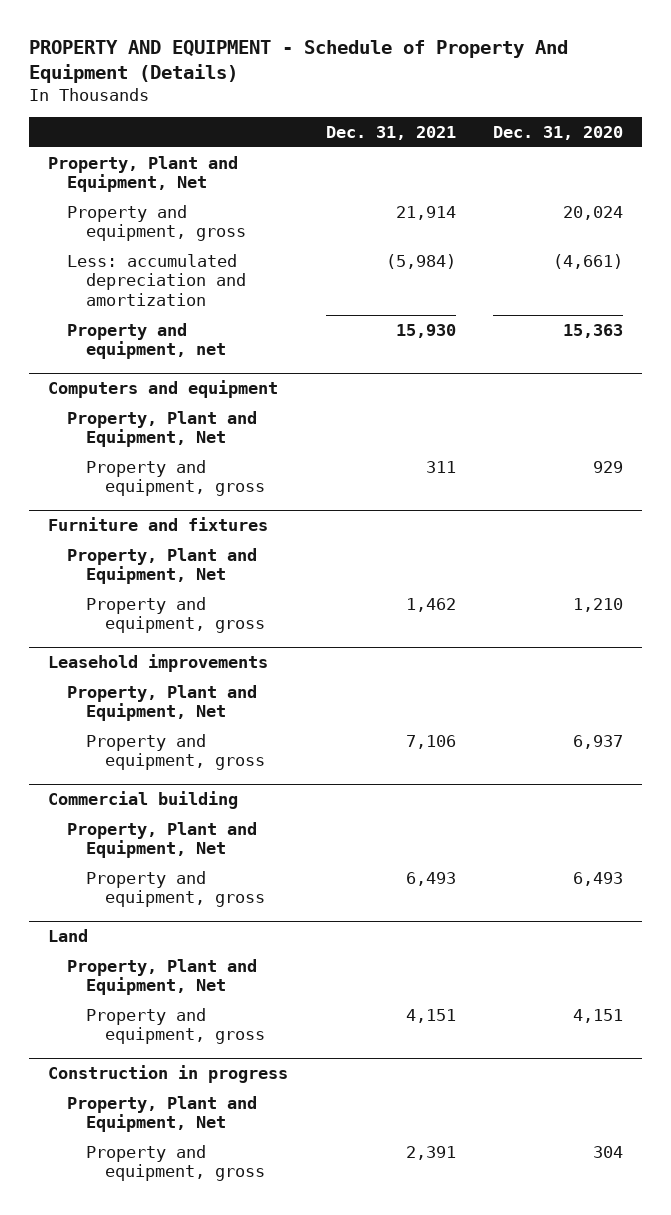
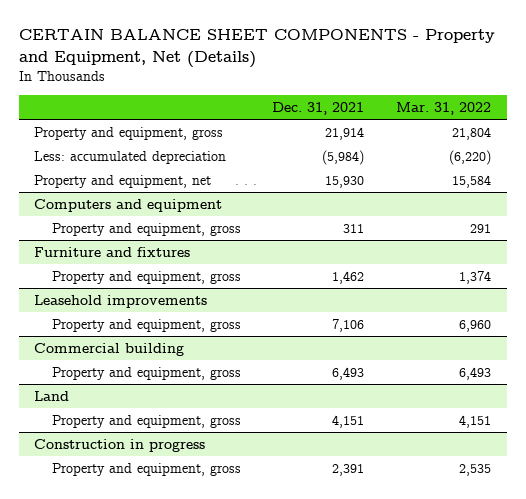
[28,39,568,84] PROPERTY AND EQUIPMENT - Schedule of Property And Equipment (Details) -> [18,29,495,69] CERTAIN BALANCE SHEET COMPONENTS - Property and Equipment, Net (Details)
[493,126,624,141] Dec. 31, 2020 -> none
none -> [396,101,492,115] Mar. 31, 2022
[47,155,238,193] Property, Plant and Equipment, Net -> none
[66,253,247,306] Less: accumulated depreciation and amortization -> [34,151,227,165] Less: accumulated depreciation
[66,410,257,448] Property, Plant and Equipment, Net -> none
[66,547,257,585] Property, Plant and Equipment, Net -> none
[66,684,257,722] Property, Plant and Equipment, Net -> none
[66,821,257,859] Property, Plant and Equipment, Net -> none
[66,958,257,996] Property, Plant and Equipment, Net -> none
[66,1095,257,1133] Property, Plant and Equipment, Net -> none

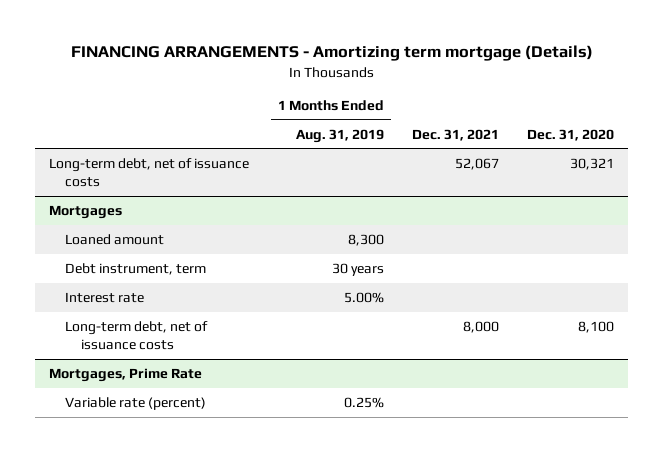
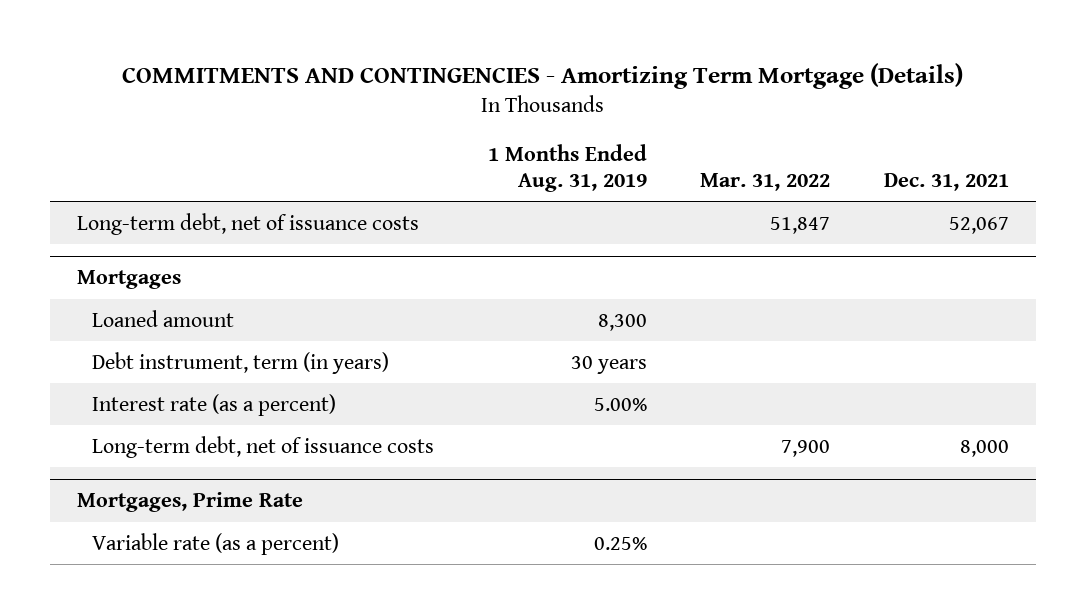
[70,45,593,62] FINANCING ARRANGEMENTS - Amortizing term mortgage (Details) -> [121,63,963,90] COMMITMENTS AND CONTINGENCIES - Amortizing Term Mortgage (Details)
[526,128,614,141] Dec. 31, 2020 -> none
none -> [700,172,831,191] Mar. 31, 2022
[64,262,206,275] Debt instrument, term -> [91,351,389,374] Debt instrument, term (in years)
[64,291,144,303] Interest rate -> [91,393,336,416] Interest rate (as a percent)
[64,396,206,410] Variable rate (percent) -> [91,532,339,555] Variable rate (as a percent)

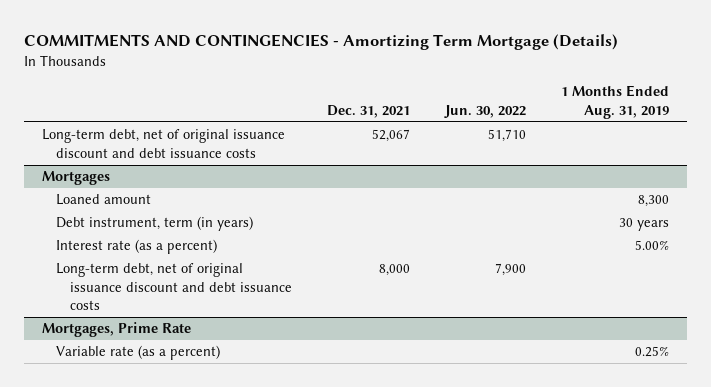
[700,172,831,191] Mar. 31, 2022 -> none
none -> [444,104,527,118] Jun. 30, 2022
[76,212,419,235] Long-term debt, net of issuance costs -> [41,129,285,158] Long-term debt, net of original issuance discount and debt issuance costs
[91,435,434,458] Long-term debt, net of issuance costs -> [55,263,292,311] Long-term debt, net of original issuance discount and debt issuance costs

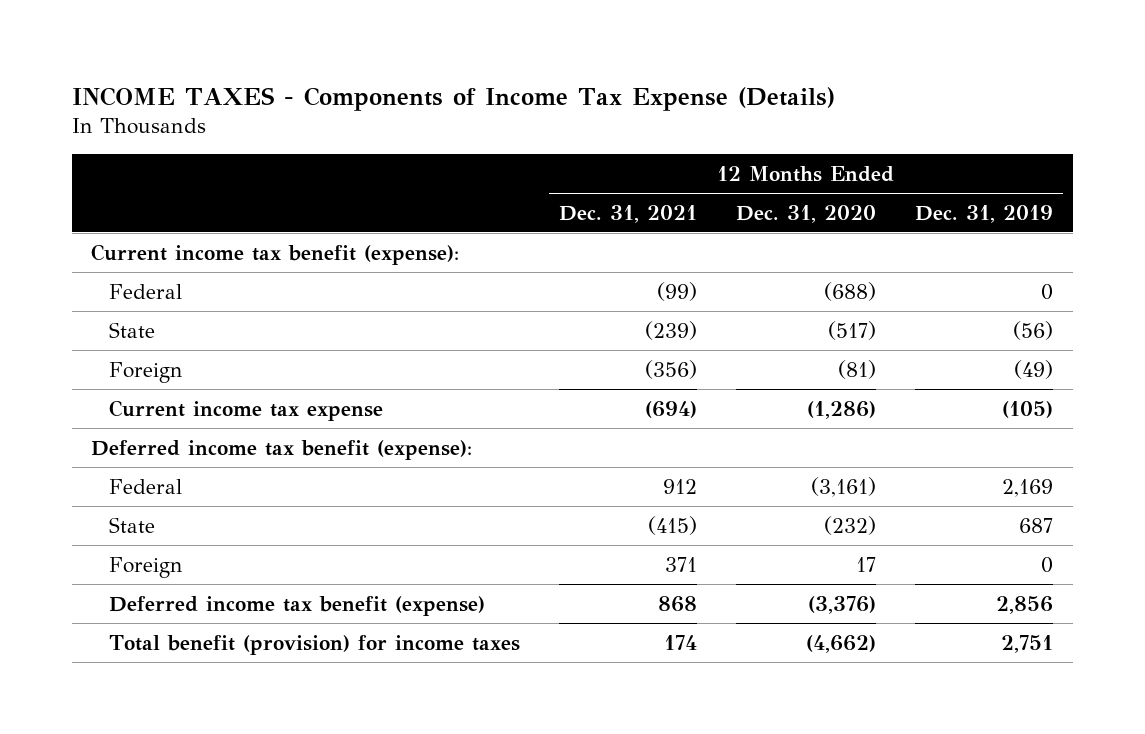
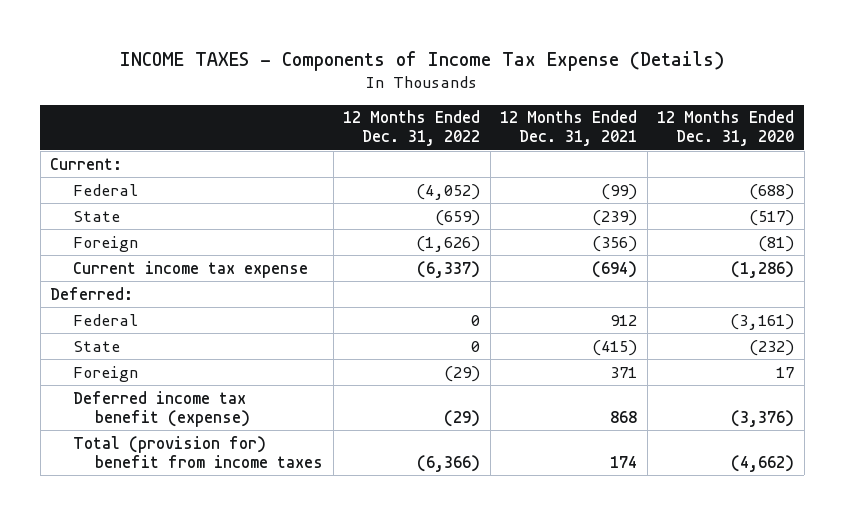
[915,204,1054,223] Dec. 31, 2019 -> none
none -> [343,110,481,147] 12 Months Ended Dec. 31, 2022
[91,243,460,265] Current income tax benefit (expense): -> [50,157,123,170] Current:
[91,439,473,460] Deferred income tax benefit (expense): -> [50,286,134,300] Deferred:
[108,634,520,655] Total benefit (provision) for income taxes -> [72,435,324,468] Total (provision for) benefit from income taxes

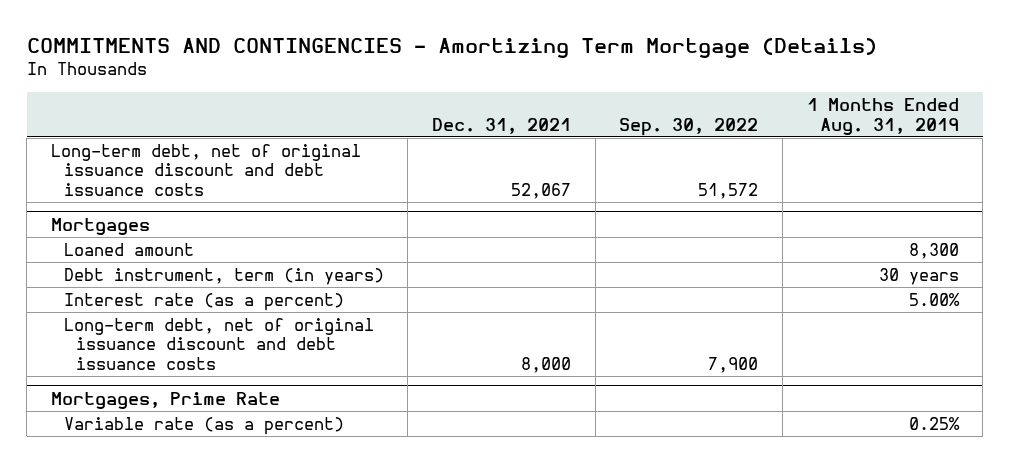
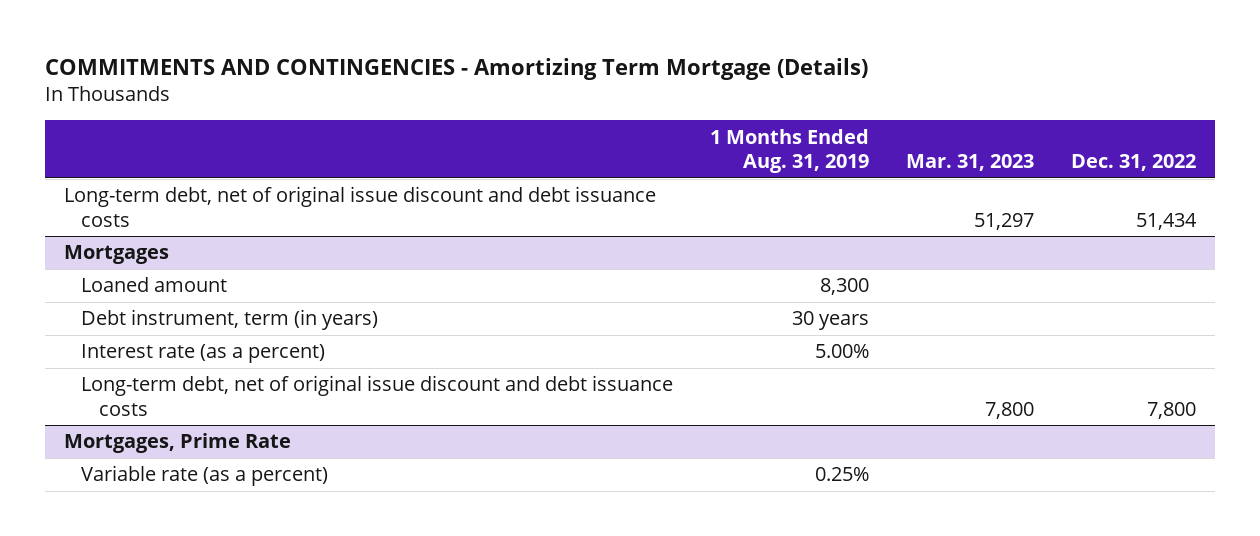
[431,117,571,134] Dec. 31, 2021 -> none
[619,117,759,136] Sep. 30, 2022 -> none
none -> [906,154,1035,172] Mar. 31, 2023
none -> [1071,154,1197,172] Dec. 31, 2022
[51,143,362,196] Long-term debt, net of original issuance discount and debt issuance costs -> [63,186,656,227] Long-term debt, net of original issue discount and debt issuance costs
[63,317,374,370] Long-term debt, net of original issuance discount and debt issuance costs -> [81,375,674,416] Long-term debt, net of original issue discount and debt issuance costs

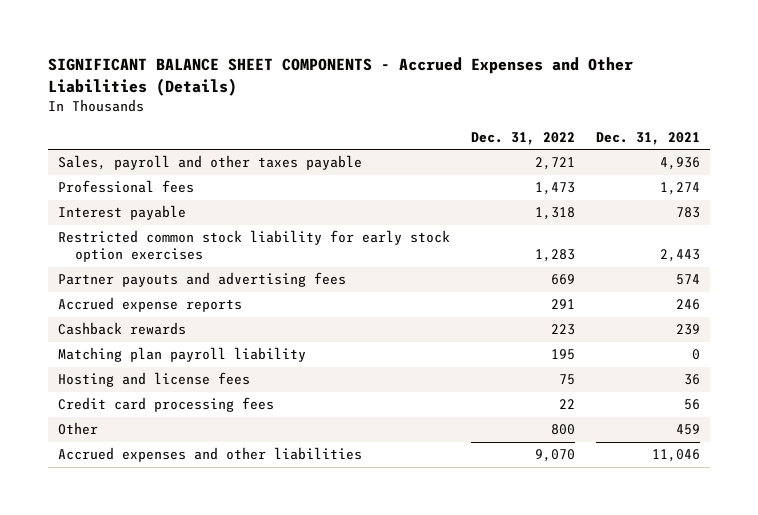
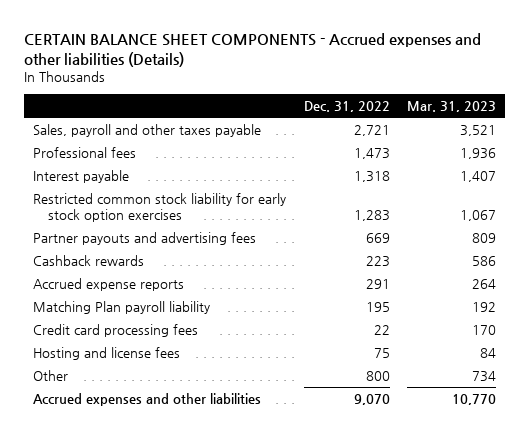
[47,56,633,96] SIGNIFICANT BALANCE SHEET COMPONENTS - Accrued Expenses and Other Liabilities (Details) -> [23,32,481,67] CERTAIN BALANCE SHEET COMPONENTS - Accrued expenses and other liabilities (Details)
[595,131,700,145] Dec. 31, 2021 -> none
none -> [407,101,497,113] Mar. 31, 2023
[58,297,243,313] Accrued expense reports -> [32,278,184,292] Accrued expense reports
[58,347,307,363] Matching plan payroll liability -> [32,301,210,315] Matching Plan payroll liability
[58,372,251,388] Hosting and license fees -> [32,347,180,361] Hosting and license fees

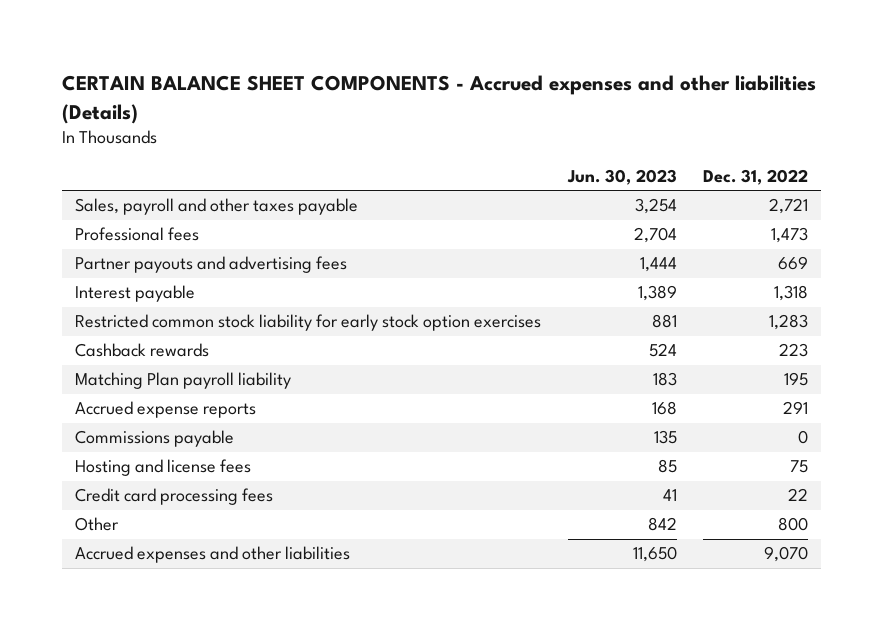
[407,101,497,113] Mar. 31, 2023 -> none
none -> [566,169,677,186] Jun. 30, 2023
[32,232,256,246] Partner payouts and advertising fees -> [75,256,348,274] Partner payouts and advertising fees
[32,278,184,292] Accrued expense reports -> [75,401,257,419] Accrued expense reports
none -> [75,430,235,448] Commissions payable
[32,324,198,338] Credit card processing fees -> [75,488,274,506] Credit card processing fees

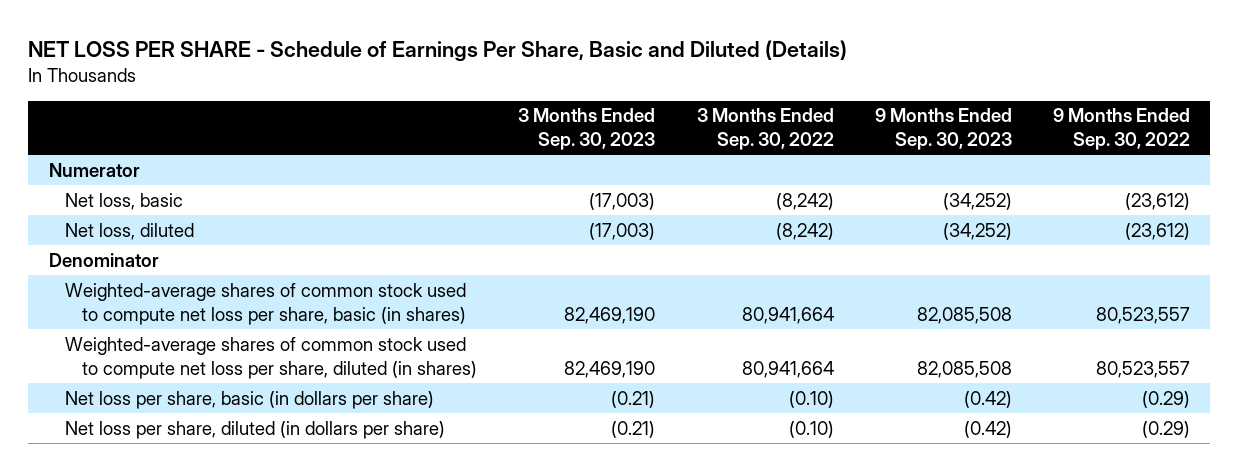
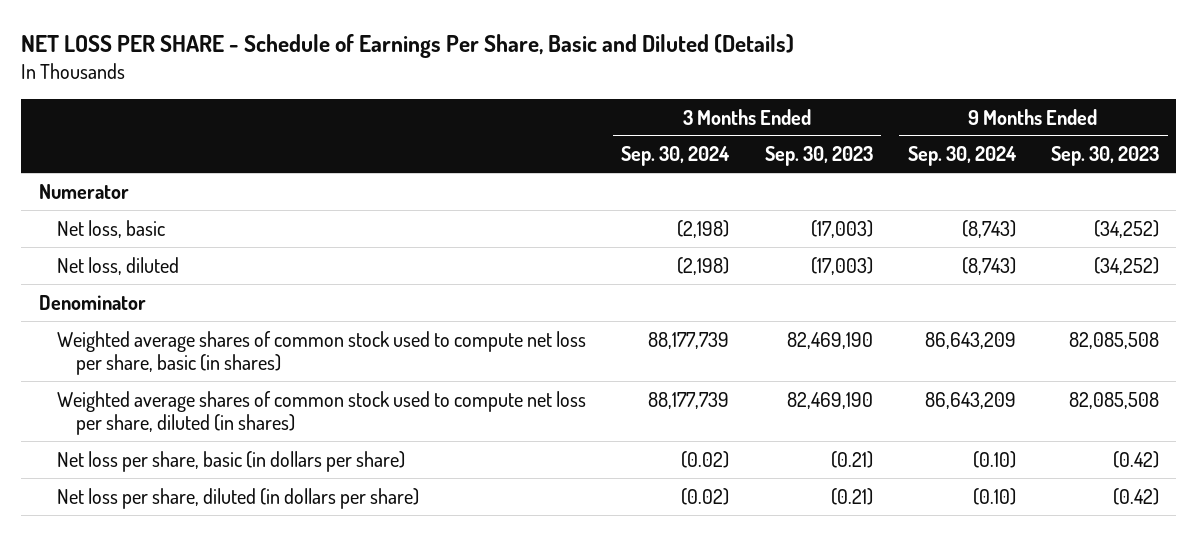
[696,108,834,151] 3 Months Ended Sep. 30, 2022 -> none
[1052,108,1190,151] 9 Months Ended Sep. 30, 2022 -> none
none -> [621,146,731,167] Sep. 30, 2024
none -> [907,146,1017,167] Sep. 30, 2024
[65,282,467,325] Weighted-average shares of common stock used to compute net loss per share, basic (in shares) -> [57,330,587,376] Weighted average shares of common stock used to compute net loss per share, basic (in shares)
[65,336,478,379] Weighted-average shares of common stock used to compute net loss per share, diluted (in shares) -> [57,390,587,436] Weighted average shares of common stock used to compute net loss per share, diluted (in shares)

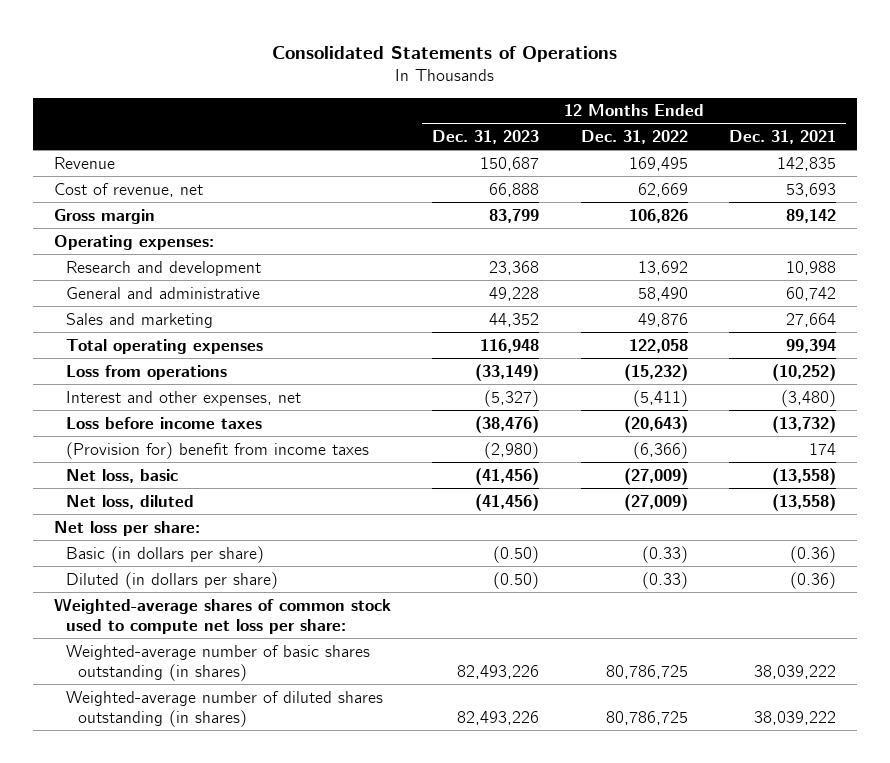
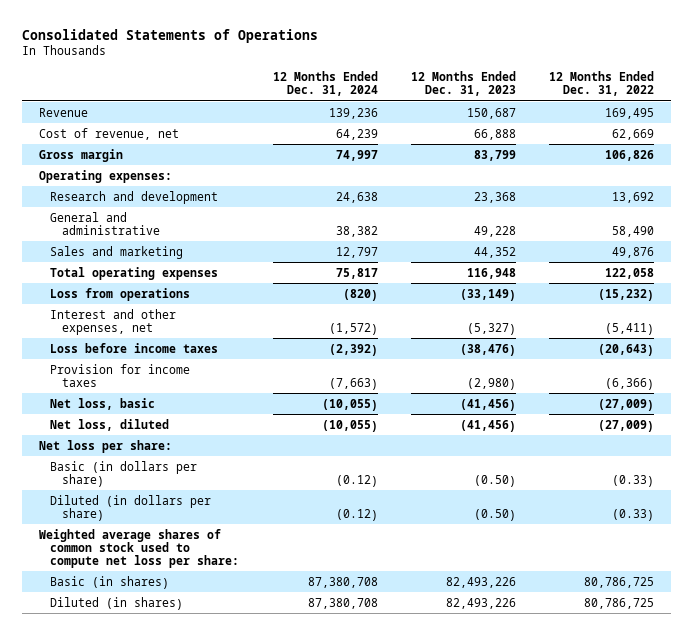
[729,129,837,144] Dec. 31, 2021 -> none
none -> [272,71,378,97] 12 Months Ended Dec. 31, 2024
[66,441,370,459] (Provision for) benefit from income taxes -> [50,363,191,387] Provision for income taxes
[53,597,391,635] Weighted-average shares of common stock used to compute net loss per share: -> [38,528,240,568] Weighted average shares of common stock used to compute net loss per share:
[66,644,371,682] Weighted-average number of basic shares outstanding (in shares) -> [50,575,170,589] Basic (in shares)
[66,690,384,728] Weighted-average number of diluted shares outstanding (in shares) -> [50,596,184,610] Diluted (in shares)

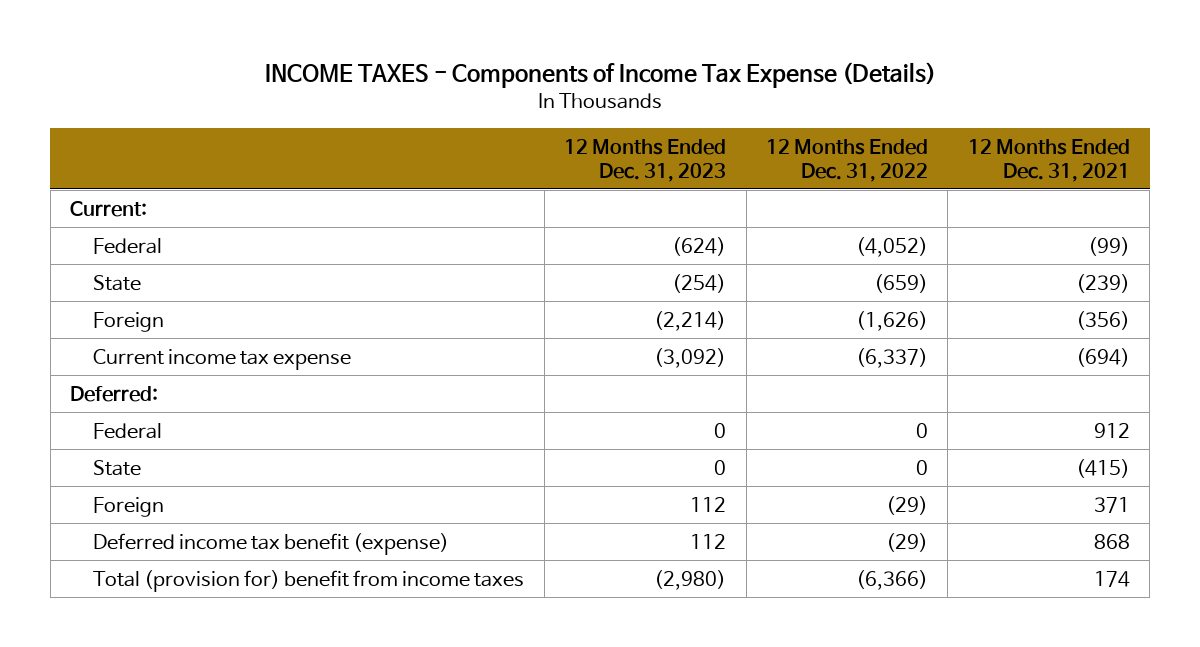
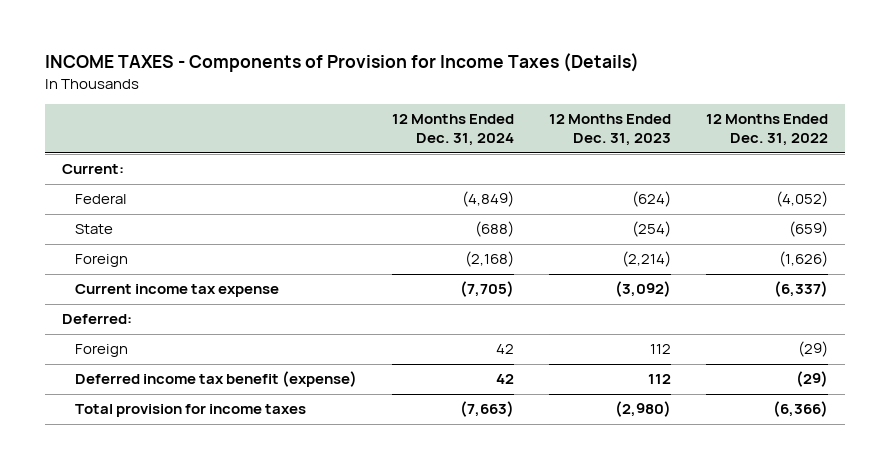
[265,62,937,89] INCOME TAXES - Components of Income Tax Expense (Details) -> [44,53,639,73] INCOME TAXES - Components of Provision for Income Taxes (Details)
[967,138,1130,182] 12 Months Ended Dec. 31, 2021 -> none
none -> [391,113,514,147] 12 Months Ended Dec. 31, 2024
[93,422,163,439] Federal -> none
[93,459,142,476] State -> none
[93,569,525,592] Total (provision for) benefit from income taxes -> [75,404,307,418] Total provision for income taxes

